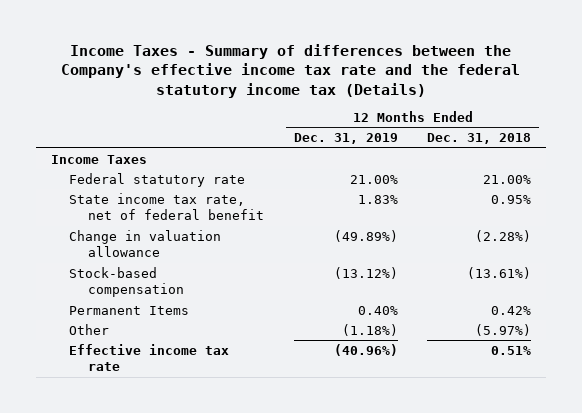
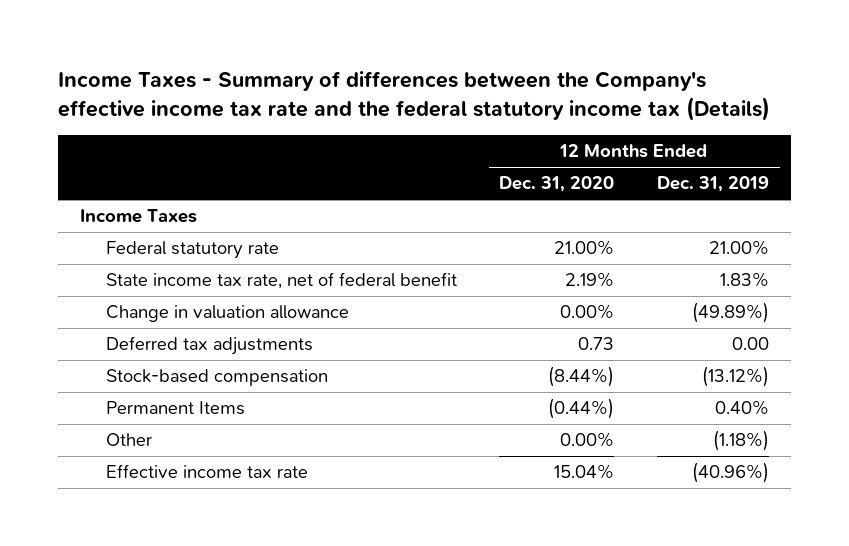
[427,133,532,145] Dec. 31, 2018 -> none
none -> [499,176,615,193] Dec. 31, 2020
none -> [105,336,313,356] Deferred tax adjustments

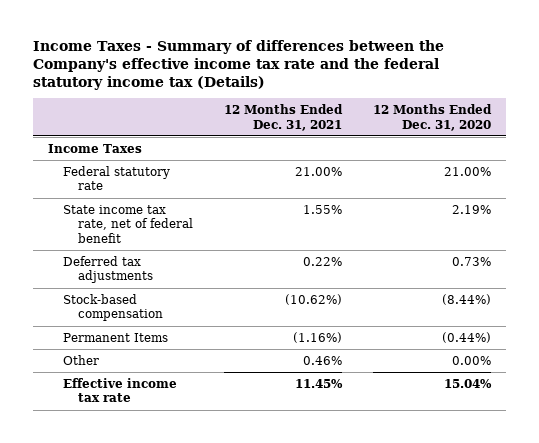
[657,176,770,193] Dec. 31, 2019 -> none
none -> [223,104,343,131] 12 Months Ended Dec. 31, 2021
[105,305,349,323] Change in valuation allowance -> none
[578,337,615,351] 0.73 -> [451,256,491,266] 0.73%

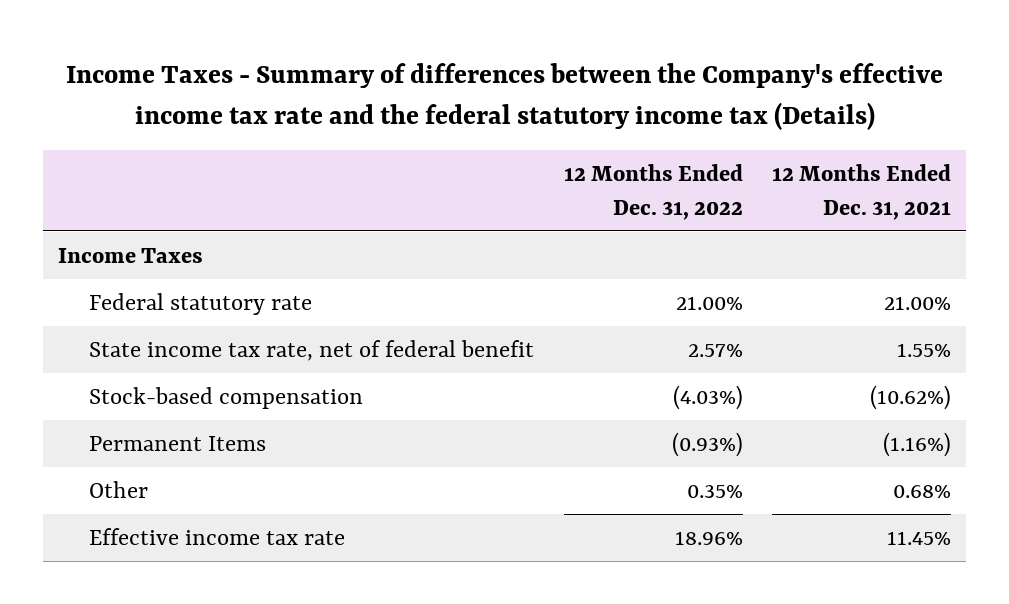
[372,104,492,131] 12 Months Ended Dec. 31, 2020 -> none
none -> [563,163,743,220] 12 Months Ended Dec. 31, 2022
[63,255,153,284] Deferred tax adjustments -> none
[302,355,342,365] 0.46% -> [893,485,952,499] 0.68%

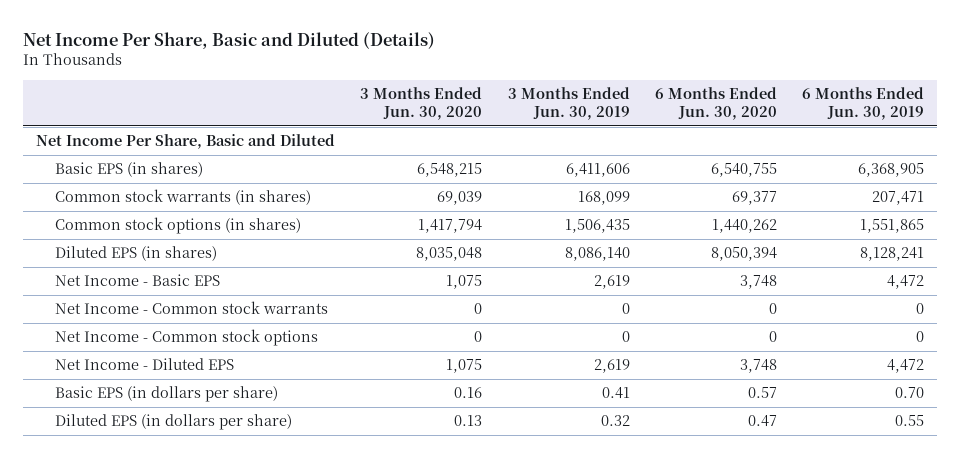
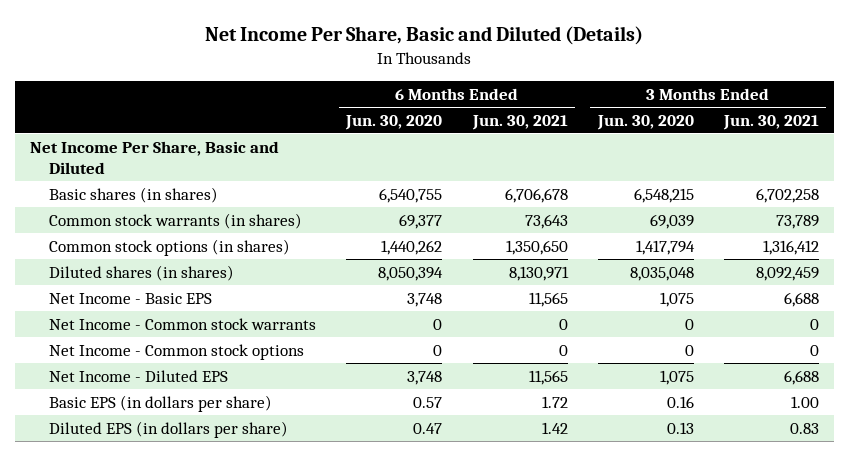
[507,86,630,121] 3 Months Ended Jun. 30, 2019 -> none
[802,86,925,121] 6 Months Ended Jun. 30, 2019 -> none
none -> [471,114,568,130] Jun. 30, 2021
none -> [722,114,819,130] Jun. 30, 2021
[55,162,204,178] Basic EPS (in shares) -> [49,186,219,203] Basic shares (in shares)
[55,246,218,262] Diluted EPS (in shares) -> [49,264,235,281] Diluted shares (in shares)

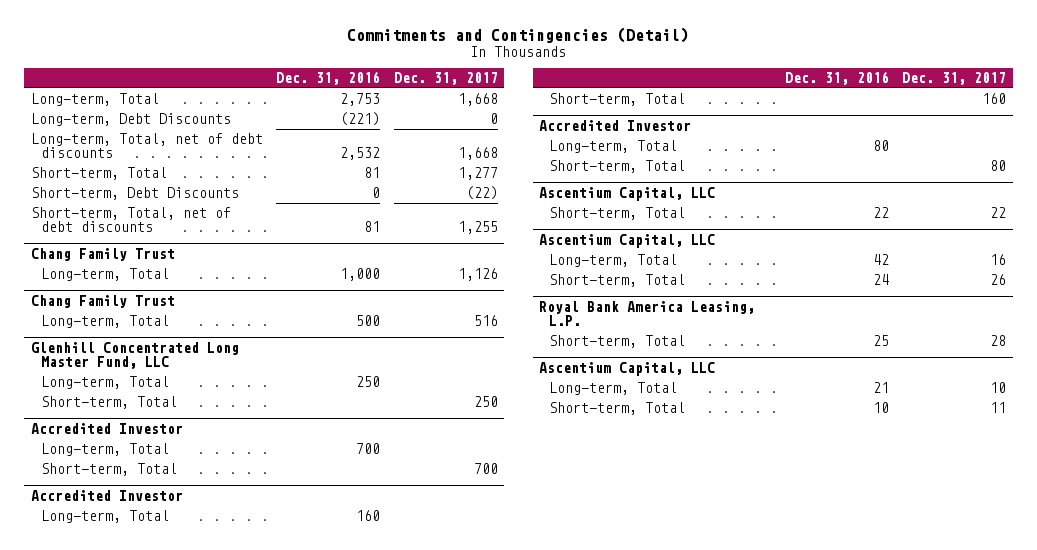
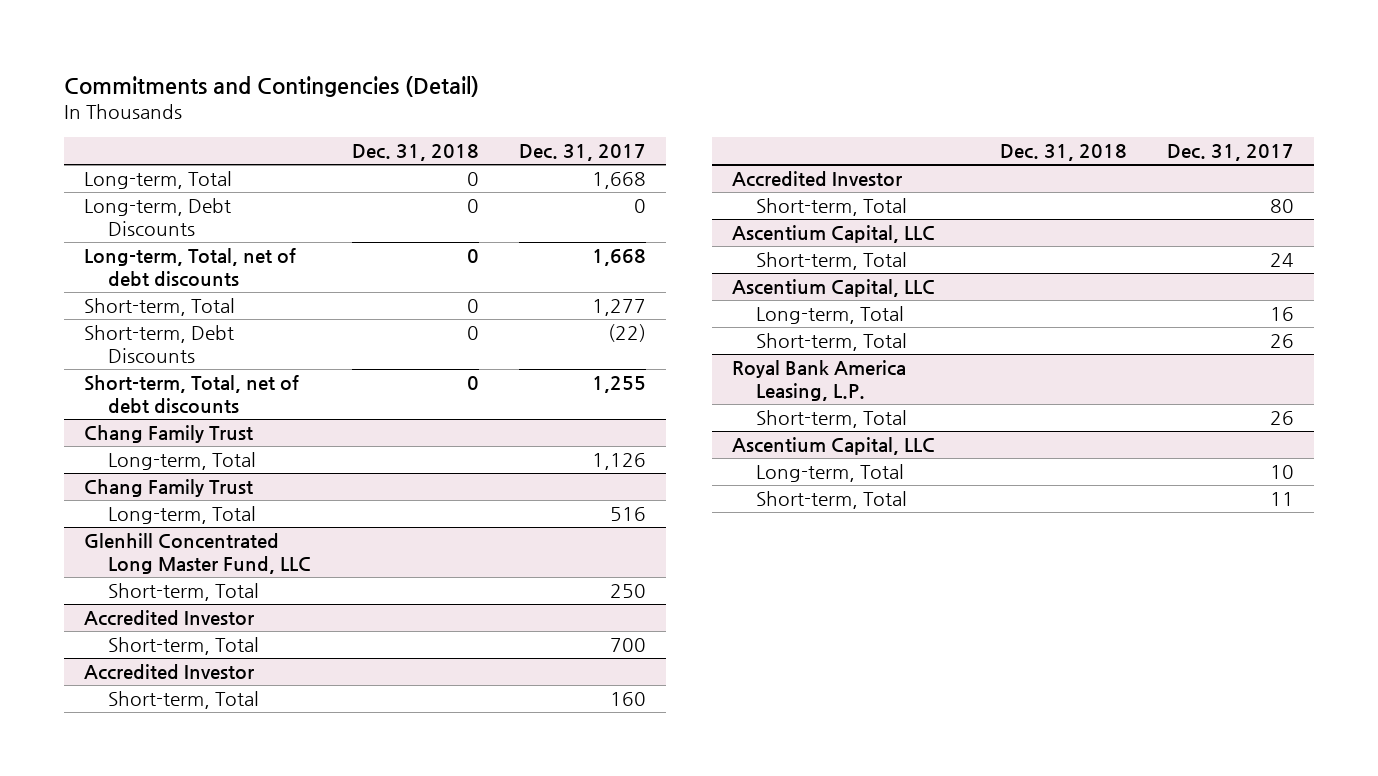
[276,70,381,85] Dec. 31, 2016 -> none
none -> [351,144,479,162] Dec. 31, 2018
[40,376,169,390] Long-term, Total -> none
[40,443,169,457] Long-term, Total -> none
[40,510,169,524] Long-term, Total -> none
[549,140,678,154] Long-term, Total -> none
[990,207,1007,219] 22 -> [1269,253,1294,268] 24
[990,335,1007,347] 28 -> [1269,411,1294,426] 26

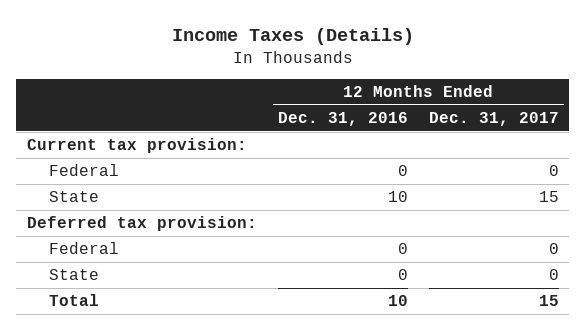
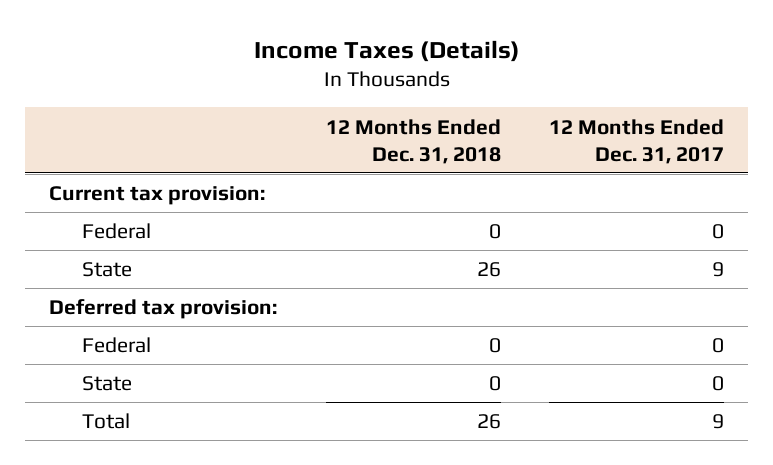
[277,112,408,127] Dec. 31, 2016 -> none
none -> [325,118,501,164] 12 Months Ended Dec. 31, 2018
[538,191,559,203] 15 -> [712,262,725,278] 9
[538,295,559,307] 15 -> [712,414,725,430] 9

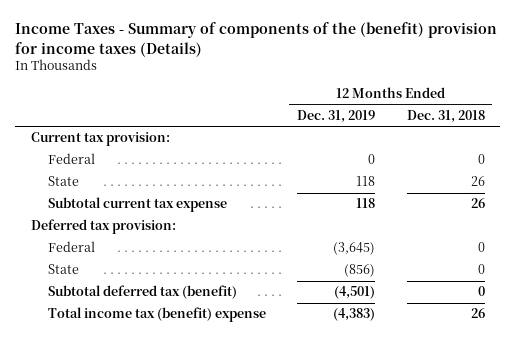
[253,39,520,62] Income Taxes (Details) -> [15,22,498,57] Income Taxes - Summary of components of the (benefit) provision for income taxes (Details)
[549,118,725,164] 12 Months Ended Dec. 31, 2017 -> none
none -> [297,109,376,123] Dec. 31, 2019
none -> [47,197,227,213] Subtotal current tax expense
none -> [47,285,237,300] Subtotal deferred tax (benefit)
[82,413,131,430] Total -> [47,307,266,323] Total income tax (benefit) expense

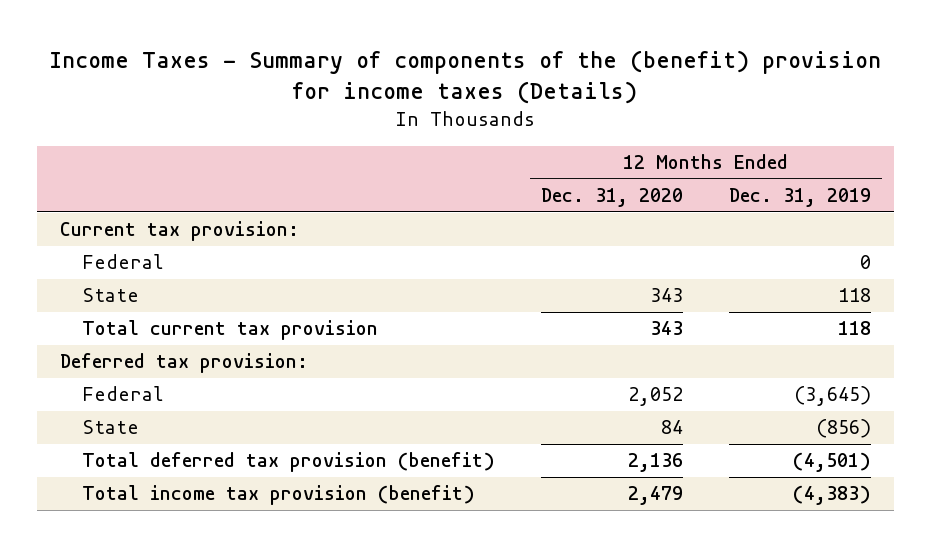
[406,109,485,123] Dec. 31, 2018 -> none
none -> [541,188,684,208] Dec. 31, 2020
[47,197,227,213] Subtotal current tax expense -> [82,320,379,341] Total current tax provision
[47,285,237,300] Subtotal deferred tax (benefit) -> [82,452,496,473] Total deferred tax provision (benefit)
[47,307,266,323] Total income tax (benefit) expense -> [82,485,476,506] Total income tax provision (benefit)

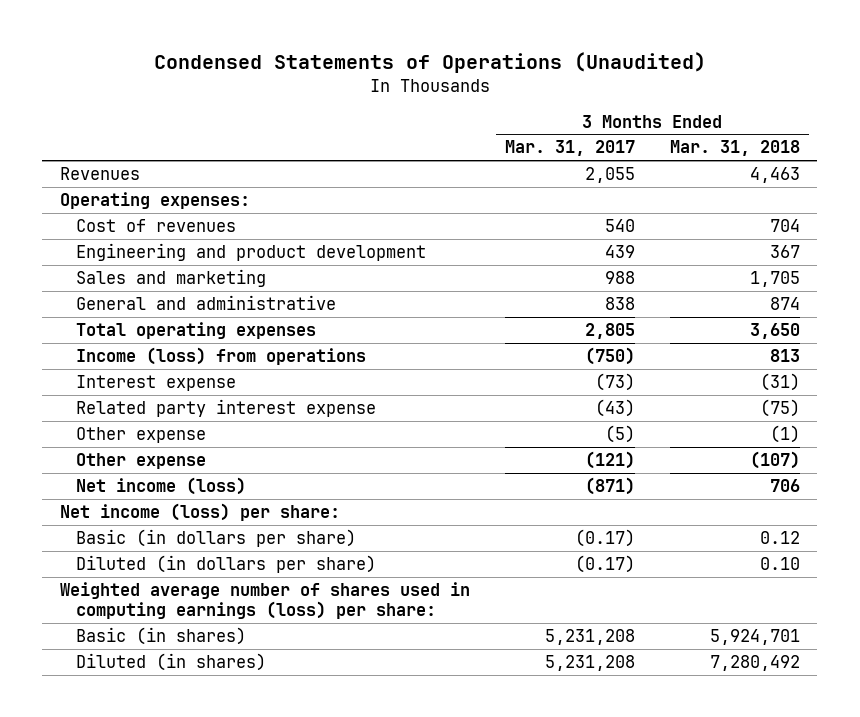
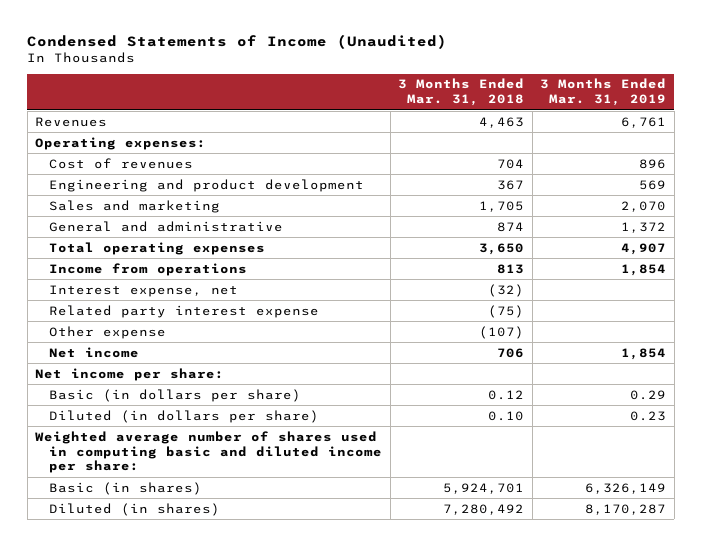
[153,51,706,73] Condensed Statements of Operations (Unaudited) -> [27,33,448,49] Condensed Statements of Income (Unaudited)
[504,140,635,157] Mar. 31, 2017 -> none
none -> [540,78,667,107] 3 Months Ended Mar. 31, 2019
[75,347,366,366] Income (loss) from operations -> [49,262,248,276] Income from operations
[75,375,236,392] Interest expense -> [49,284,239,297] Interest expense, net
[759,373,800,392] (31) -> [488,283,525,297] (32)
[75,427,206,444] Other expense -> none
[75,477,246,496] Net income (loss) -> [49,346,140,358] Net income
[59,503,340,522] Net income (loss) per share: -> [35,367,225,381] Net income per share:
[59,582,470,620] Weighted average number of shares used in computing earnings (loss) per share: -> [35,430,383,474] Weighted average number of shares used in computing basic and diluted income per share:

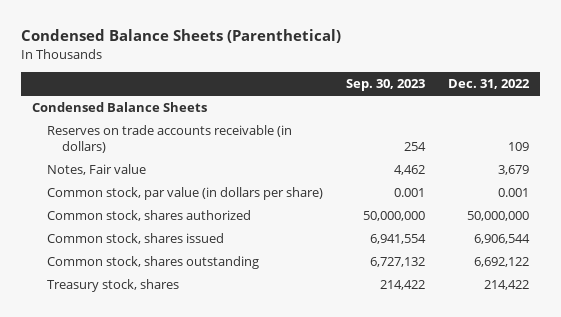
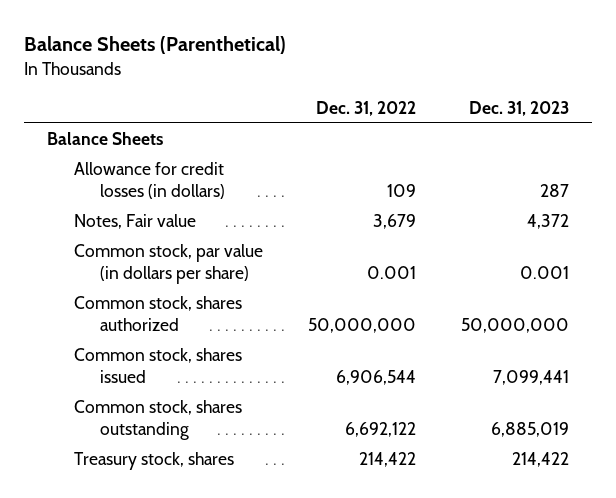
[20,29,341,44] Condensed Balance Sheets (Parenthetical) -> [24,36,287,55] Balance Sheets (Parenthetical)
[345,79,425,92] Sep. 30, 2023 -> none
none -> [469,100,570,116] Dec. 31, 2023
[32,102,208,113] Condensed Balance Sheets -> [46,132,163,146] Balance Sheets
[47,125,293,154] Reserves on trade accounts receivable (in dollars) -> [73,162,226,199] Allowance for credit losses (in dollars)

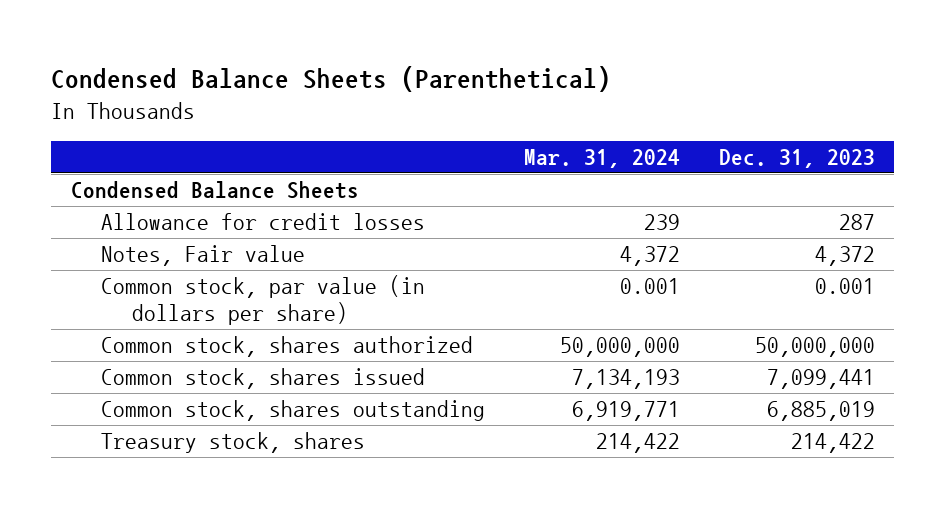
[24,36,287,55] Balance Sheets (Parenthetical) -> [51,65,612,92] Condensed Balance Sheets (Parenthetical)
[315,100,416,116] Dec. 31, 2022 -> none
none -> [524,149,681,169] Mar. 31, 2024
[46,132,163,146] Balance Sheets -> [70,181,359,200] Condensed Balance Sheets
[73,162,226,199] Allowance for credit losses (in dollars) -> [101,213,426,231] Allowance for credit losses

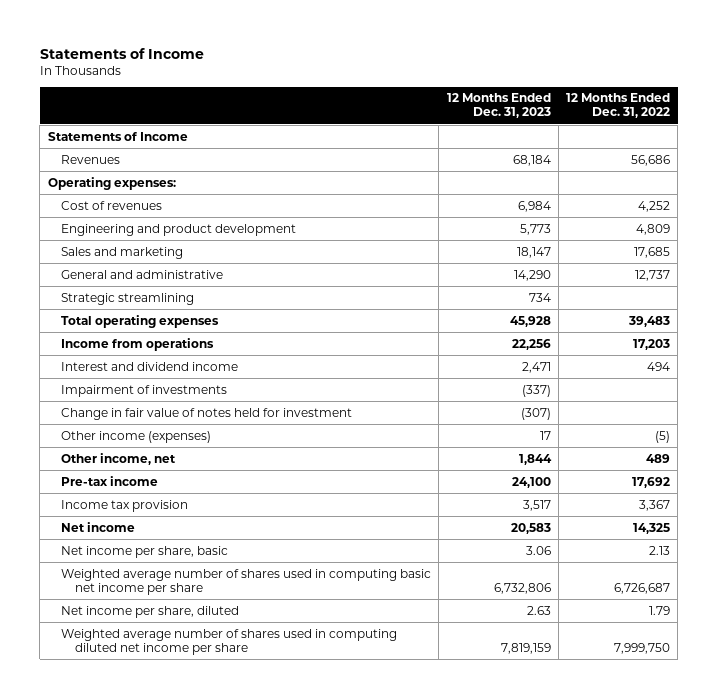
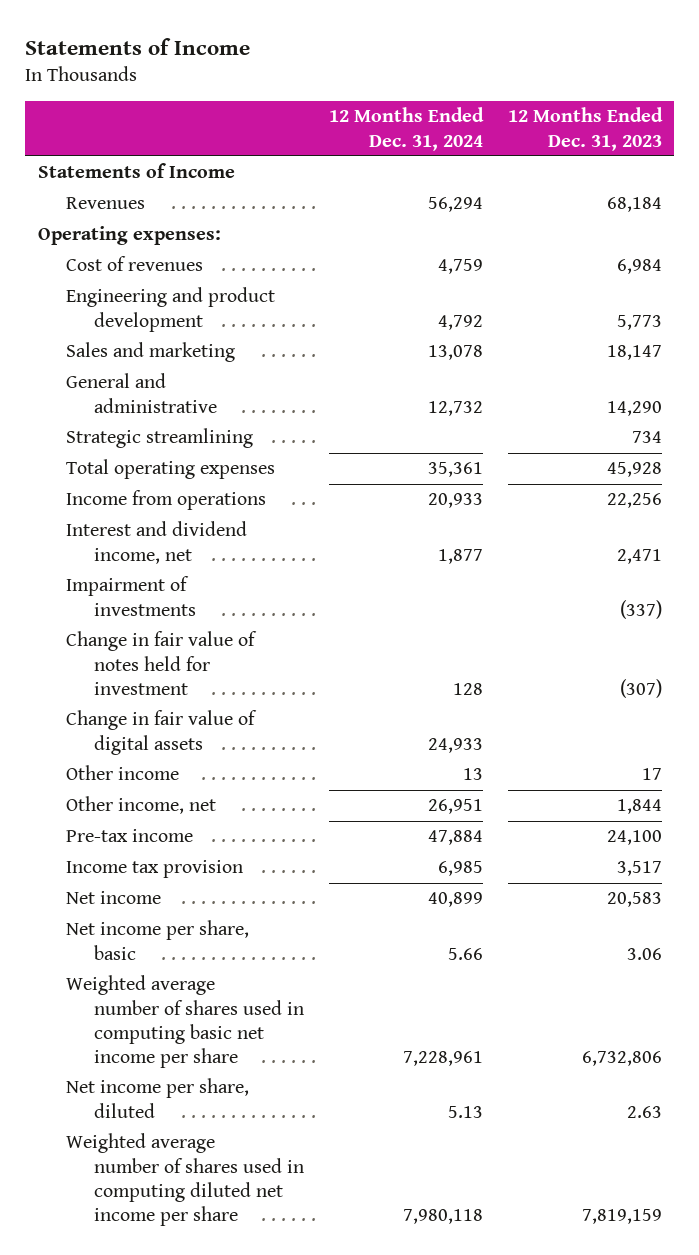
[565,93,670,119] 12 Months Ended Dec. 31, 2022 -> none
none -> [328,107,484,151] 12 Months Ended Dec. 31, 2024
[61,361,239,371] Interest and dividend income -> [65,521,247,564] Interest and dividend income, net
none -> [65,710,257,755] Change in fair value of digital assets
[61,430,212,443] Other income (expenses) -> [65,765,179,781] Other income

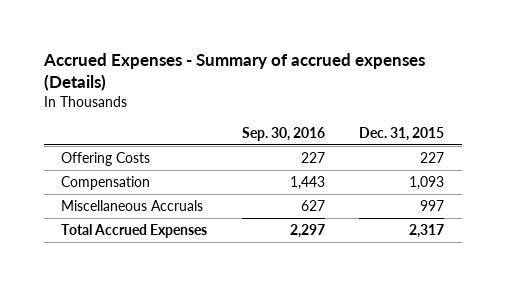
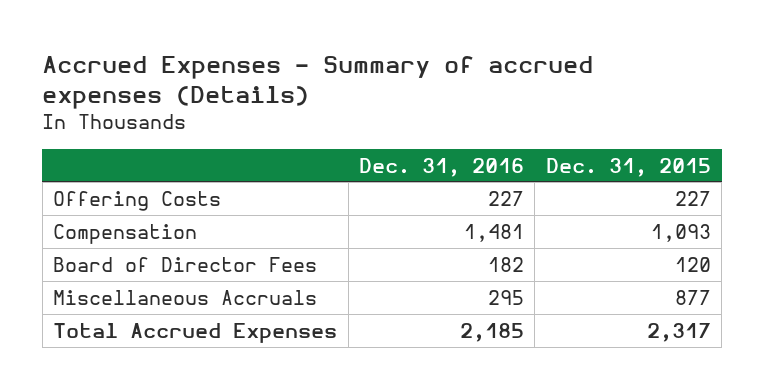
[241,126,325,141] Sep. 30, 2016 -> none
none -> [359,157,525,177] Dec. 31, 2016
none -> [53,256,318,272] Board of Director Fees
[420,199,445,211] 997 -> [674,289,711,305] 877

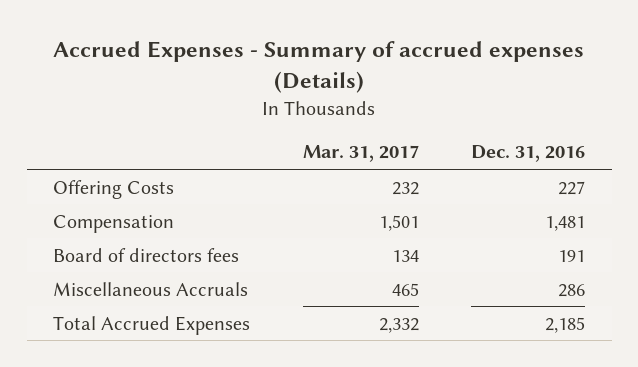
[545,157,711,177] Dec. 31, 2015 -> none
none -> [302,145,419,163] Mar. 31, 2017
[53,256,318,272] Board of Director Fees -> [52,247,239,262] Board of directors fees
[488,256,525,272] 182 -> [558,249,586,262] 191
[488,289,525,305] 295 -> [558,283,586,297] 286

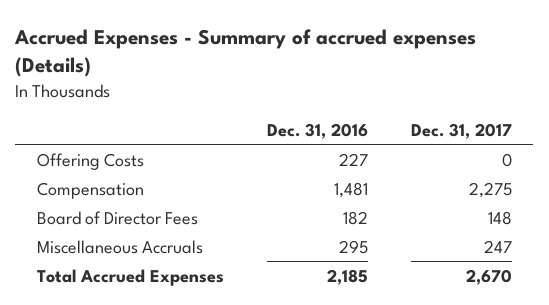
[302,145,419,163] Mar. 31, 2017 -> none
none -> [410,122,512,139] Dec. 31, 2017
[52,247,239,262] Board of directors fees -> [36,210,198,225] Board of Director Fees
[558,249,586,262] 191 -> [342,210,368,225] 182
[558,283,586,297] 286 -> [338,239,368,254] 295

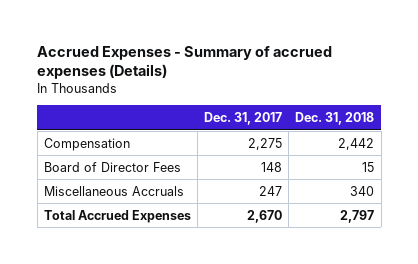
[266,122,368,139] Dec. 31, 2016 -> none
none -> [295,112,375,126] Dec. 31, 2018
[36,152,144,170] Offering Costs -> none

